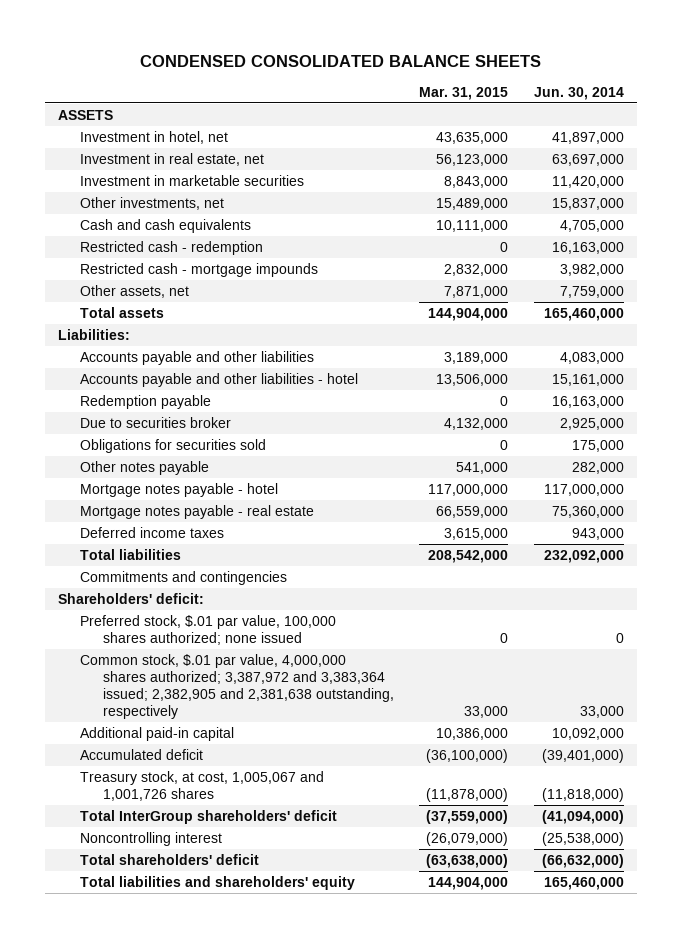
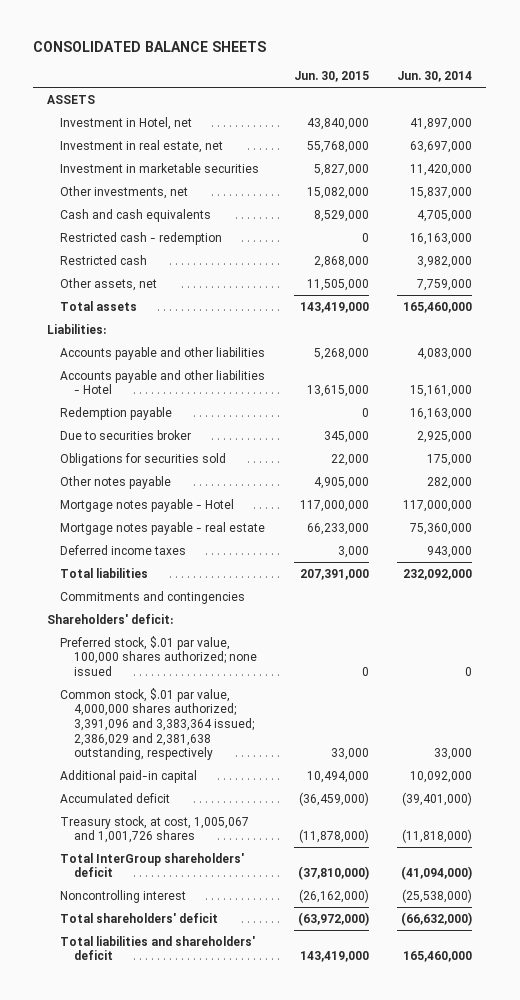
[140,54,542,67] CONDENSED CONSOLIDATED BALANCE SHEETS -> [33,41,267,53] CONSOLIDATED BALANCE SHEETS
[419,86,509,100] Mar. 31, 2015 -> none
none -> [293,71,369,83] Jun. 30, 2015
[80,130,229,144] Investment in hotel, net -> [60,116,193,130] Investment in Hotel, net
[80,262,319,277] Restricted cash - mortgage impounds -> [60,254,148,265] Restricted cash
[80,372,359,387] Accounts payable and other liabilities - hotel -> [60,369,266,395] Accounts payable and other liabilities - Hotel
[80,482,279,497] Mortgage notes payable - hotel -> [60,498,235,512] Mortgage notes payable - Hotel
[80,653,394,719] Common stock, $.01 par value, 4,000,000 shares authorized; 3,387,972 and 3,383,364 issued; 2,382,905 and 2,381,638 outstanding, respectively -> [60,687,254,761] Common stock, $.01 par value, 4,000,000 shares authorized; 3,391,096 and 3,383,364 issued; 2,386,029 and 2,381,638 outstanding, respectively
[80,875,356,890] Total liabilities and shareholders' equity -> [60,935,256,961] Total liabilities and shareholders' deficit

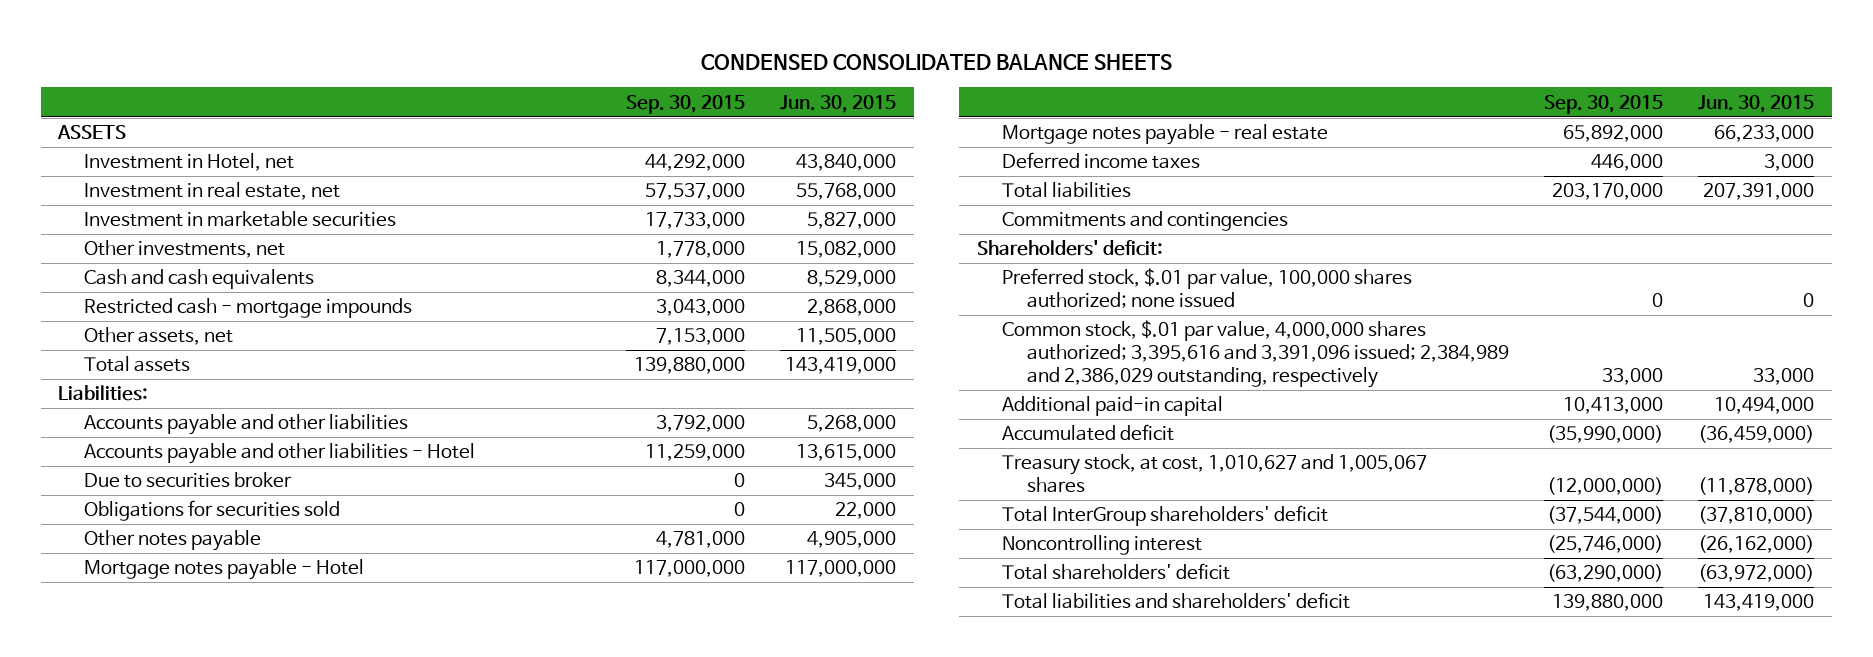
[33,41,267,53] CONSOLIDATED BALANCE SHEETS -> [701,54,1173,71] CONDENSED CONSOLIDATED BALANCE SHEETS
[397,71,473,83] Jun. 30, 2014 -> none
none -> [625,94,745,114] Sep. 30, 2015
[60,254,148,265] Restricted cash -> none
[60,231,223,245] Restricted cash - redemption -> [83,298,412,319] Restricted cash - mortgage impounds
[361,232,369,242] 0 -> [807,299,897,317] 2,868,000
[60,406,173,420] Redemption payable -> none
[60,687,254,761] Common stock, $.01 par value, 4,000,000 shares authorized; 3,391,096 and 3,383,364 issued; 2,386,029 and 2,381,638 outstanding, respectively -> [1001,320,1510,389] Common stock, $.01 par value, 4,000,000 shares authorized; 3,395,616 and 3,391,096 issued; 2,384,989 and 2,386,029 outstanding, respectively
[60,815,250,844] Treasury stock, at cost, 1,005,067 and 1,001,726 shares -> [1001,454,1427,494] Treasury stock, at cost, 1,010,627 and 1,005,067 shares

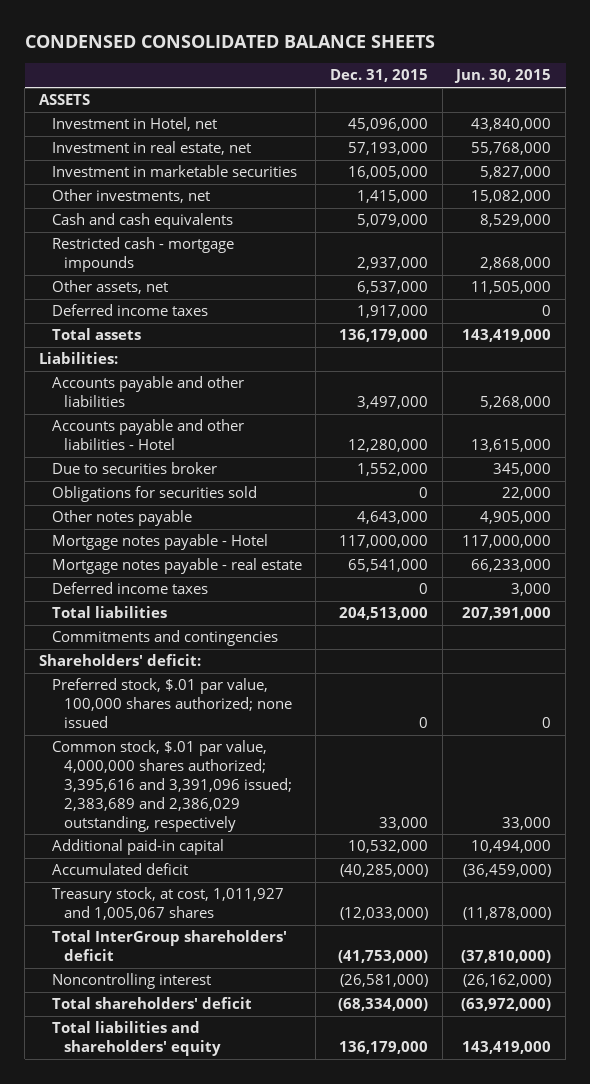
[625,94,745,114] Sep. 30, 2015 -> none
none -> [330,69,429,83] Dec. 31, 2015
none -> [51,304,208,317] Deferred income taxes
[1001,320,1510,389] Common stock, $.01 par value, 4,000,000 shares authorized; 3,395,616 and 3,391,096 issued; 2,384,989 and 2,386,029 outstanding, respectively -> [51,740,293,832] Common stock, $.01 par value, 4,000,000 shares authorized; 3,395,616 and 3,391,096 issued; 2,383,689 and 2,386,029 outstanding, respectively
[1001,454,1427,494] Treasury stock, at cost, 1,010,627 and 1,005,067 shares -> [51,887,284,921] Treasury stock, at cost, 1,011,927 and 1,005,067 shares
[1001,592,1350,610] Total liabilities and shareholders' deficit -> [51,1021,222,1057] Total liabilities and shareholders' equity

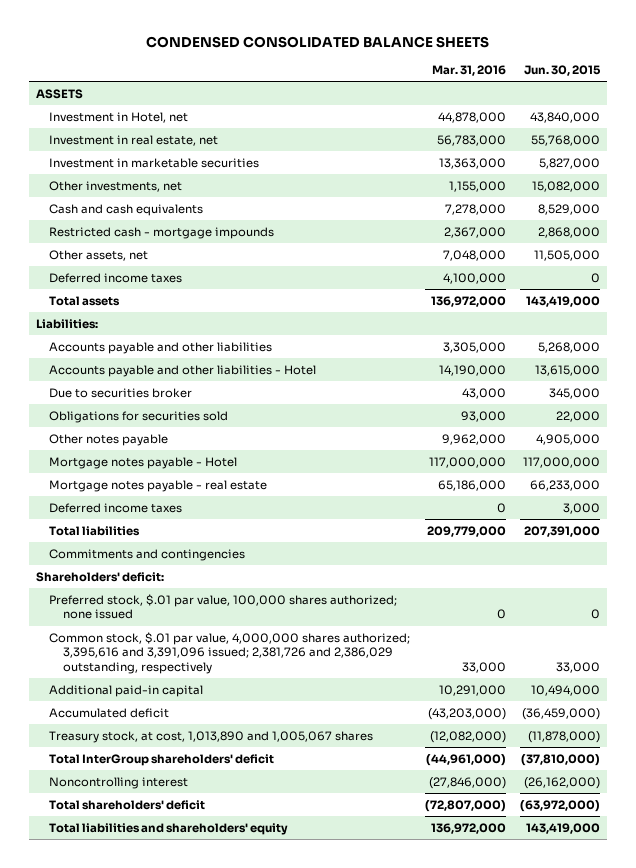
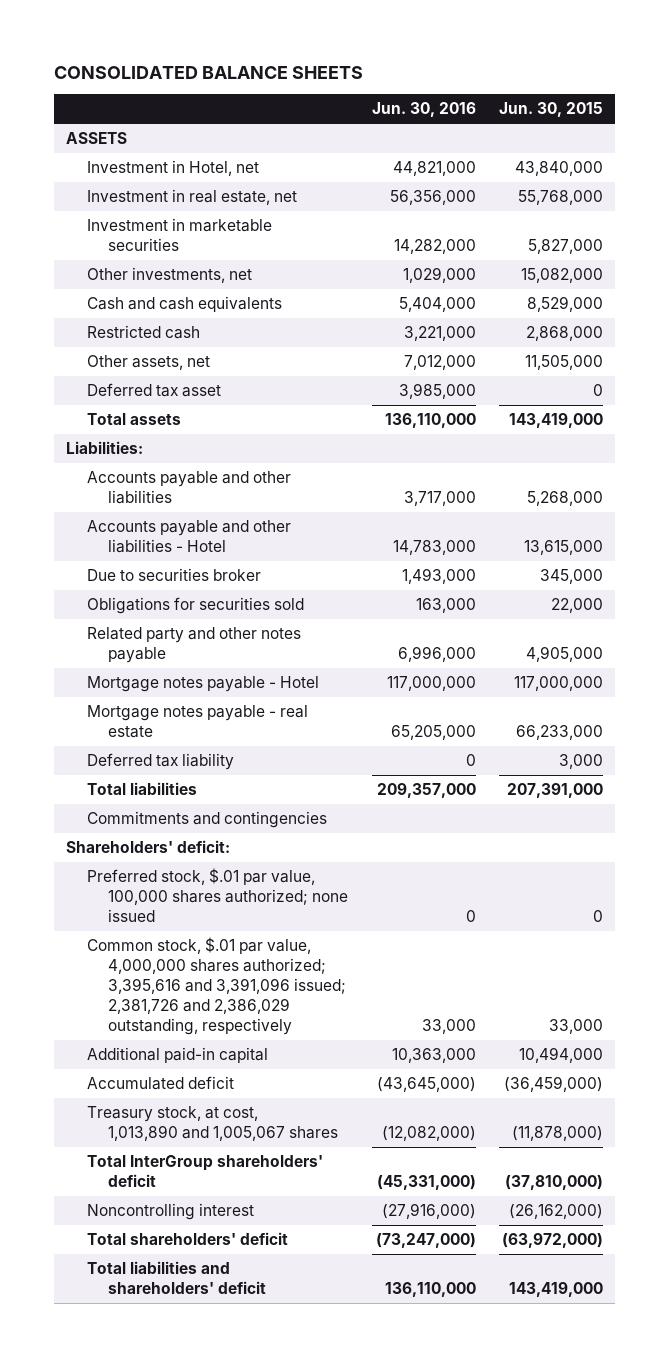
[146,35,490,48] CONDENSED CONSOLIDATED BALANCE SHEETS -> [54,65,364,79] CONSOLIDATED BALANCE SHEETS
[431,65,506,77] Mar. 31, 2016 -> none
none -> [371,102,476,118] Jun. 30, 2016
[49,226,275,239] Restricted cash - mortgage impounds -> [87,325,201,340] Restricted cash
[49,272,183,283] Deferred income taxes -> [87,383,222,398] Deferred tax asset
[49,433,169,446] Other notes payable -> [87,627,302,664] Related party and other notes payable
[49,502,183,513] Deferred income taxes -> [87,753,235,771] Deferred tax liability
[49,822,289,835] Total liabilities and shareholders' equity -> [87,1261,266,1295] Total liabilities and shareholders' deficit

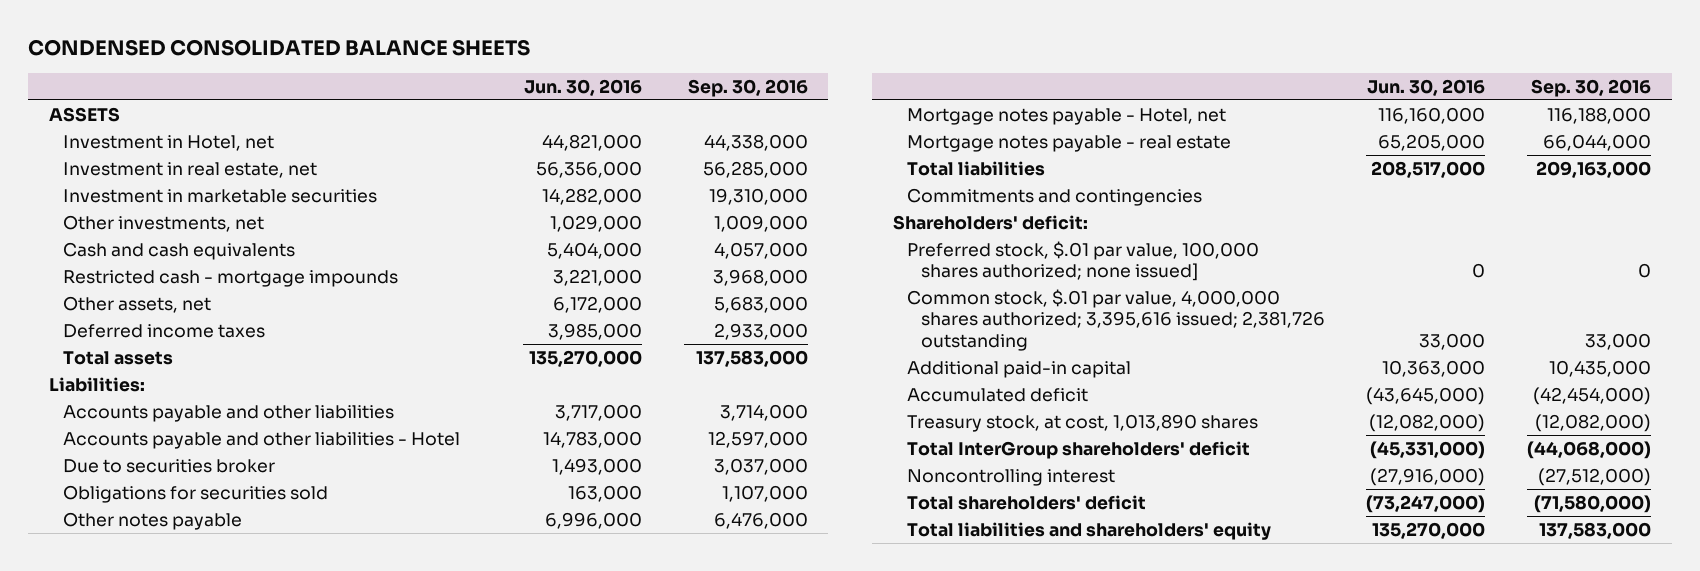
[54,65,364,79] CONSOLIDATED BALANCE SHEETS -> [28,39,531,57] CONDENSED CONSOLIDATED BALANCE SHEETS
[499,102,604,118] Jun. 30, 2015 -> none
none -> [687,78,808,97] Sep. 30, 2016
[87,325,201,340] Restricted cash -> [63,269,399,287] Restricted cash - mortgage impounds
[403,355,476,371] 7,012,000 -> [553,295,643,313] 6,172,000
[87,383,222,398] Deferred tax asset -> [63,323,266,338] Deferred income taxes
[384,413,476,429] 136,110,000 -> [529,349,643,367] 135,270,000
[87,627,302,664] Related party and other notes payable -> [63,511,243,530] Other notes payable
[87,676,320,693] Mortgage notes payable - Hotel -> [906,107,1226,125] Mortgage notes payable - Hotel, net
[386,676,476,692] 117,000,000 -> [1378,106,1486,124] 116,160,000
[87,753,235,771] Deferred tax liability -> none
[376,783,476,799] 209,357,000 -> [1371,160,1486,178] 208,517,000
[87,868,348,923] Preferred stock, $.01 par value, 100,000 shares authorized; none issued -> [906,240,1259,282] Preferred stock, $.01 par value, 100,000 shares authorized; none issued]
[87,937,346,1036] Common stock, $.01 par value, 4,000,000 shares authorized; 3,395,616 and 3,391,096 issued; 2,381,726 and 2,386,029 outstanding, respectively -> [906,288,1325,352] Common stock, $.01 par value, 4,000,000 shares authorized; 3,395,616 issued; 2,381,726 outstanding
[87,1106,338,1142] Treasury stock, at cost, 1,013,890 and 1,005,067 shares -> [906,413,1258,432] Treasury stock, at cost, 1,013,890 shares
[87,1261,266,1295] Total liabilities and shareholders' deficit -> [906,521,1271,540] Total liabilities and shareholders' equity
[384,1282,476,1298] 136,110,000 -> [1372,521,1486,539] 135,270,000

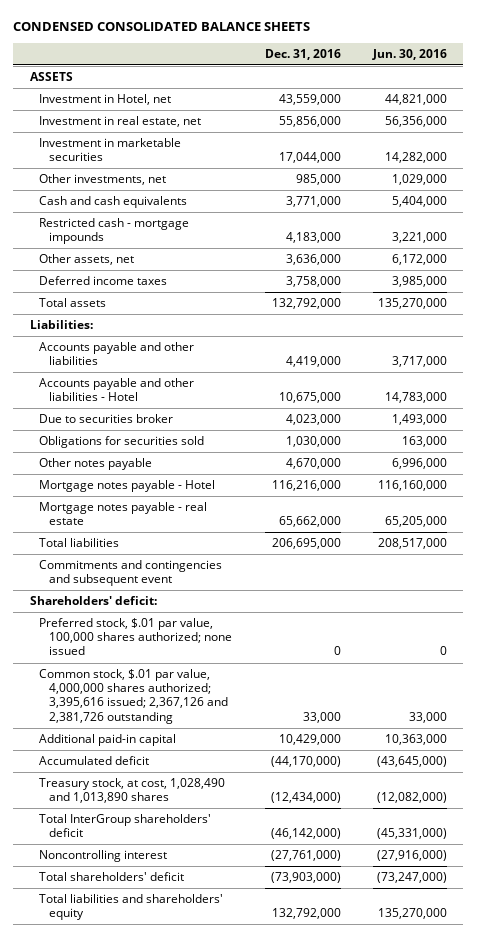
[687,78,808,97] Sep. 30, 2016 -> none
none -> [264,48,341,60] Dec. 31, 2016
[906,107,1226,125] Mortgage notes payable - Hotel, net -> [39,480,216,493] Mortgage notes payable - Hotel
[906,187,1202,206] Commitments and contingencies -> [39,560,223,587] Commitments and contingencies and subsequent event
[906,240,1259,282] Preferred stock, $.01 par value, 100,000 shares authorized; none issued] -> [39,618,233,656] Preferred stock, $.01 par value, 100,000 shares authorized; none issued
[906,288,1325,352] Common stock, $.01 par value, 4,000,000 shares authorized; 3,395,616 issued; 2,381,726 outstanding -> [39,669,229,724] Common stock, $.01 par value, 4,000,000 shares authorized; 3,395,616 issued; 2,367,126 and 2,381,726 outstanding
[906,413,1258,432] Treasury stock, at cost, 1,013,890 shares -> [39,778,226,804] Treasury stock, at cost, 1,028,490 and 1,013,890 shares

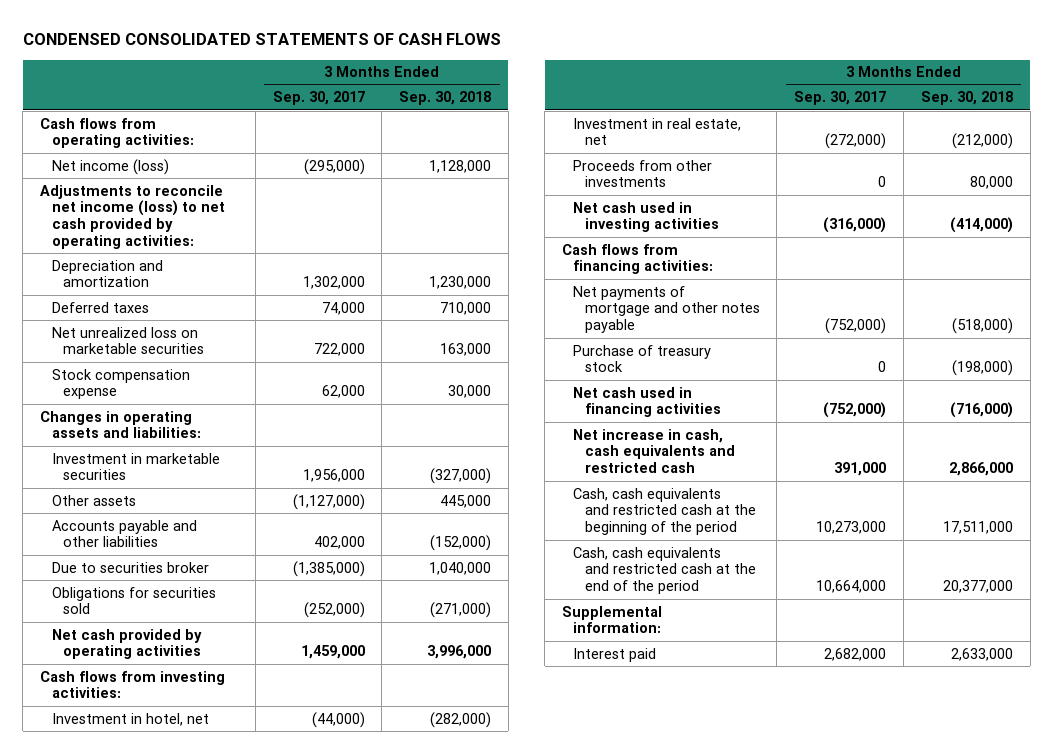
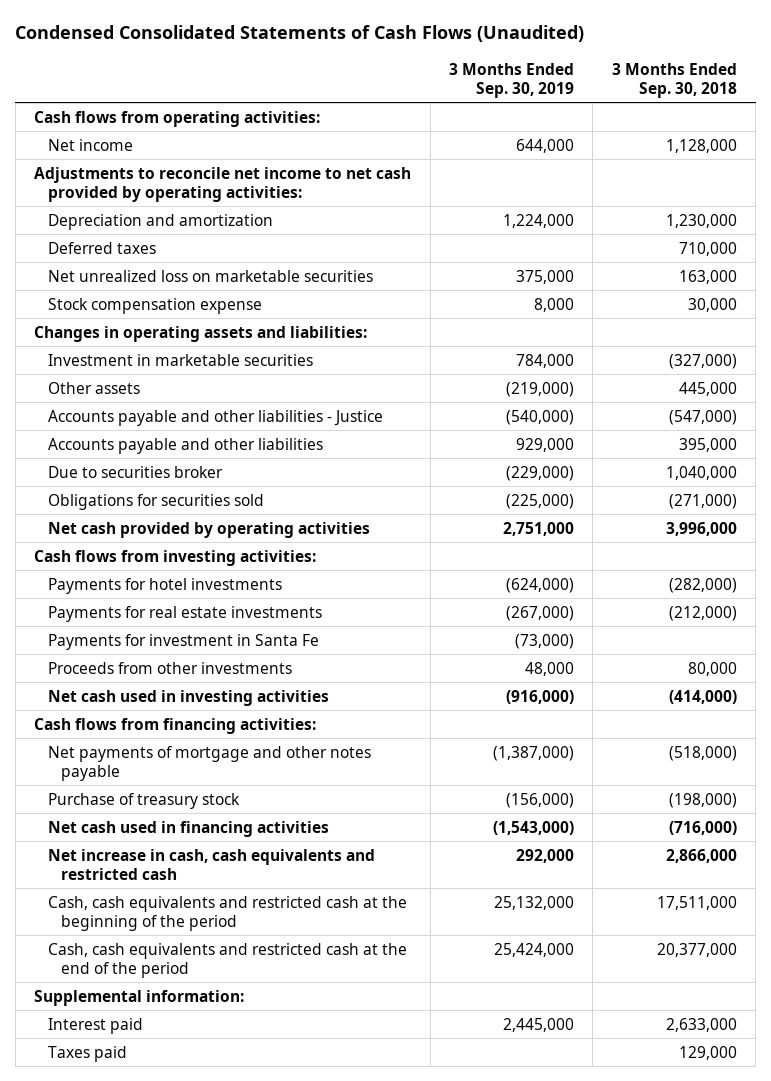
[22,33,501,46] CONDENSED CONSOLIDATED STATEMENTS OF CASH FLOWS -> [15,25,585,43] Condensed Consolidated Statements of Cash Flows (Unaudited)
[272,91,365,106] Sep. 30, 2017 -> none
none -> [448,62,574,98] 3 Months Ended Sep. 30, 2019
[51,158,169,175] Net income (loss) -> [47,138,133,151] Net income
[40,184,225,249] Adjustments to reconcile net income (loss) to net cash provided by operating activities: -> [34,166,412,202] Adjustments to reconcile net income to net cash provided by operating activities:
none -> [47,409,383,426] Accounts payable and other liabilities - Justice
[430,535,492,552] (152,000) -> [678,437,737,452] 395,000
[51,712,209,726] Investment in hotel, net -> [47,577,282,594] Payments for hotel investments
[573,117,742,146] Investment in real estate, net -> [47,605,322,622] Payments for real estate investments
none -> [47,633,319,650] Payments for investment in Santa Fe
none -> [47,1045,127,1062] Taxes paid

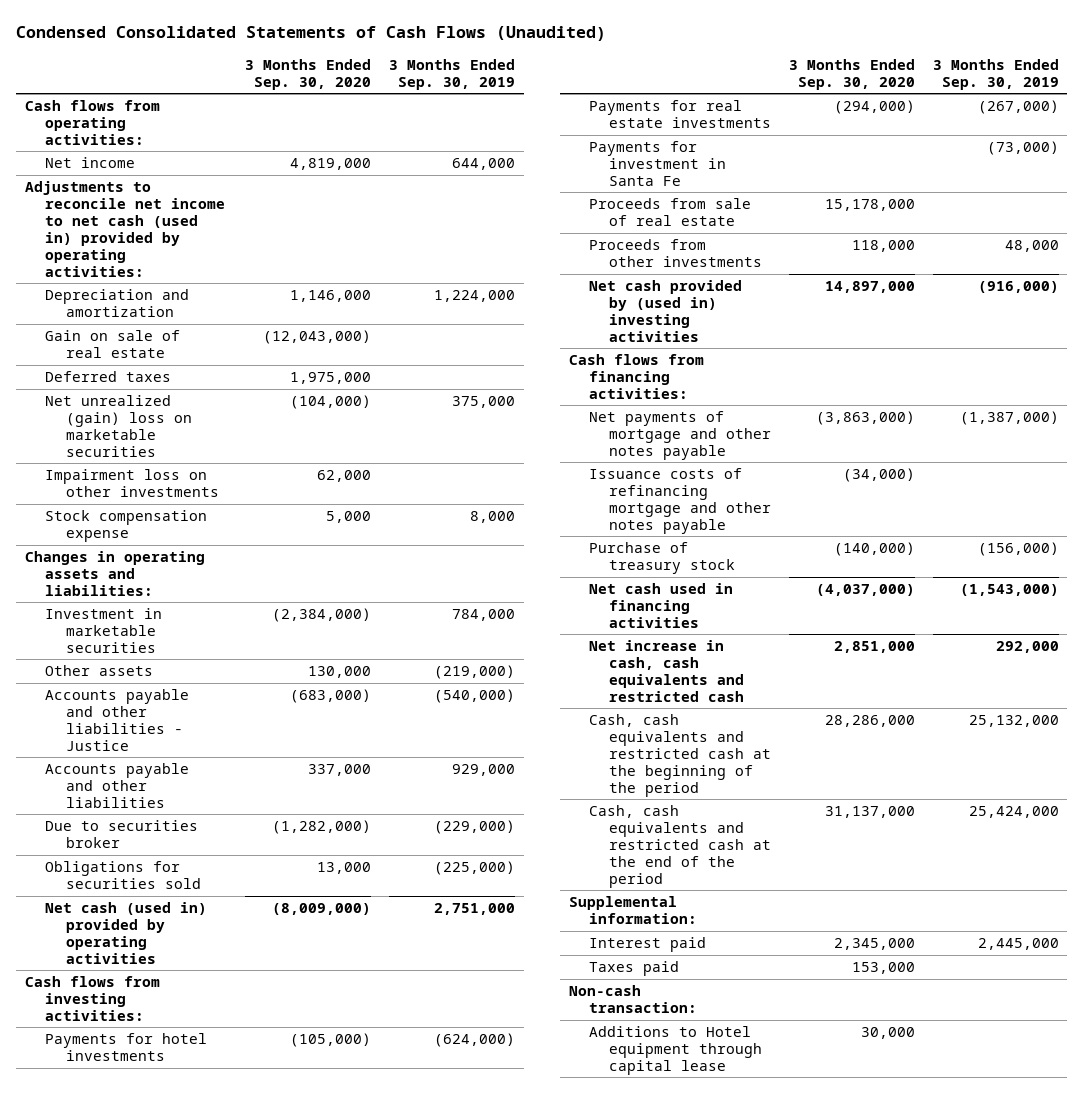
[611,62,737,98] 3 Months Ended Sep. 30, 2018 -> none
none -> [245,58,372,90] 3 Months Ended Sep. 30, 2020
[34,166,412,202] Adjustments to reconcile net income to net cash provided by operating activities: -> [24,180,226,277] Adjustments to reconcile net income to net cash (used in) provided by operating activities:
none -> [45,329,181,358] Gain on sale of real estate
[47,269,373,282] Net unrealized loss on marketable securities -> [45,394,192,457] Net unrealized (gain) loss on marketable securities
none -> [45,468,219,497] Impairment loss on other investments
[47,521,370,538] Net cash provided by operating activities -> [45,901,208,964] Net cash (used in) provided by operating activities
none -> [588,197,751,226] Proceeds from sale of real estate
[47,689,329,706] Net cash used in investing activities -> [588,279,742,342] Net cash provided by (used in) investing activities
none -> [588,467,772,534] Issuance costs of refinancing mortgage and other notes payable
none -> [568,984,697,1013] Non-cash transaction:
none -> [588,1025,763,1075] Additions to Hotel equipment through capital lease

